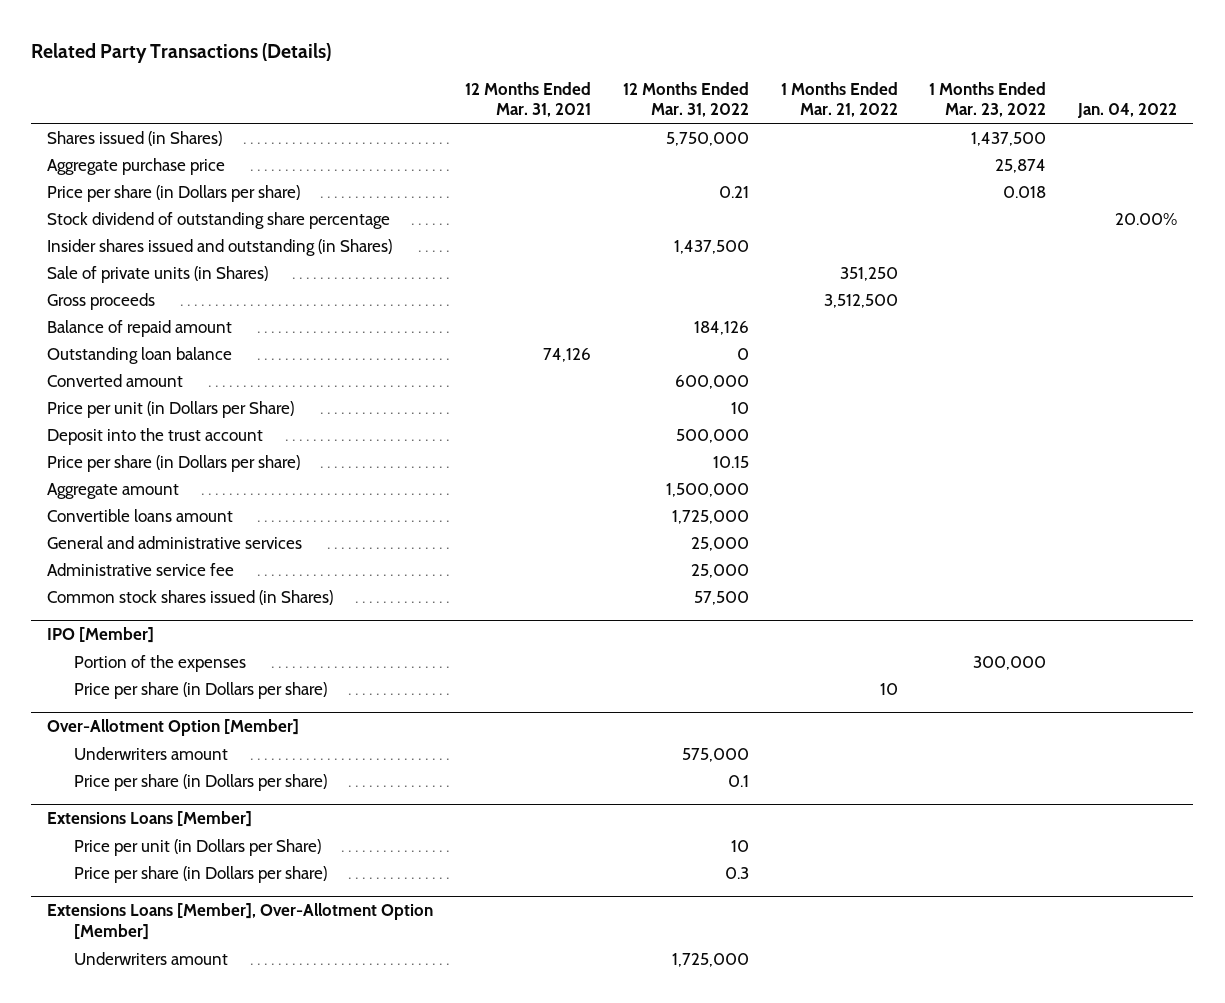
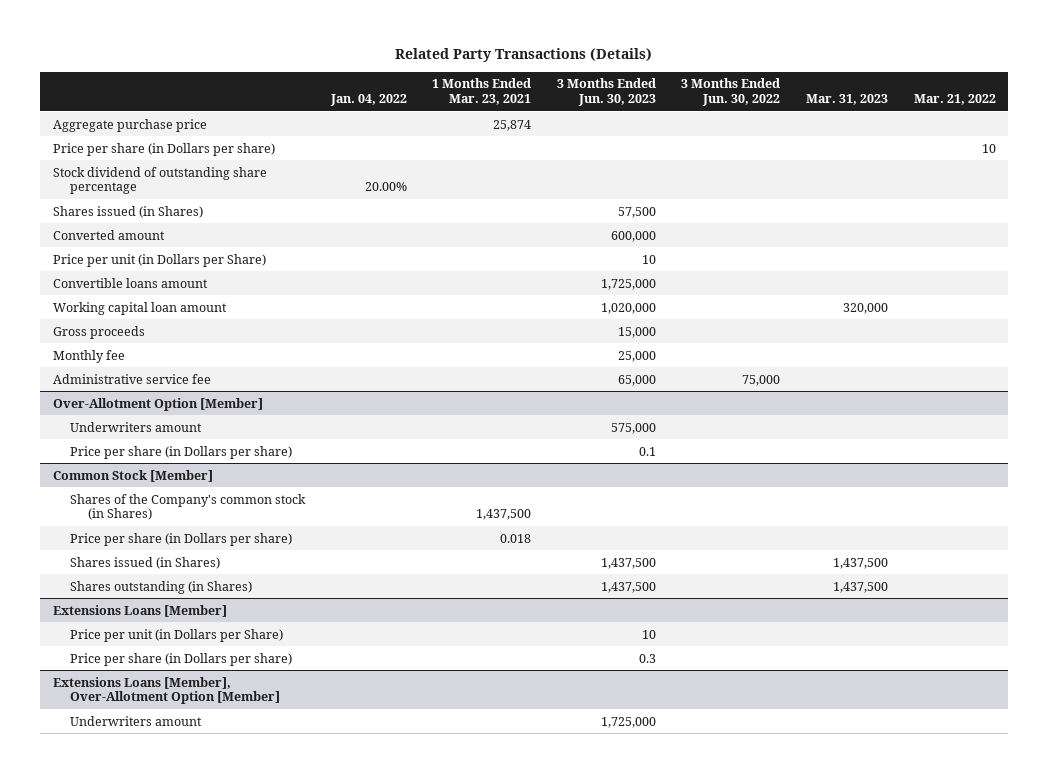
[465,81,592,118] 12 Months Ended Mar. 31, 2021 -> none
[622,81,749,118] 12 Months Ended Mar. 31, 2022 -> none
[780,81,898,118] 1 Months Ended Mar. 21, 2022 -> none
[929,81,1047,118] 1 Months Ended Mar. 23, 2022 -> none
none -> [432,78,532,106] 1 Months Ended Mar. 23, 2021
none -> [556,78,656,107] 3 Months Ended Jun. 30, 2023
none -> [681,78,781,107] 3 Months Ended Jun. 30, 2022
none -> [805,94,888,106] Mar. 31, 2023
none -> [913,94,996,106] Mar. 21, 2022
[47,238,393,256] Insider shares issued and outstanding (in Shares) -> none
[47,265,269,283] Sale of private units (in Shares) -> none
[47,319,233,337] Balance of repaid amount -> none
[47,346,233,364] Outstanding loan balance -> none
[47,130,223,146] Shares issued (in Shares) -> [53,205,204,218] Shares issued (in Shares)
[47,427,264,445] Deposit into the trust account -> none
[47,454,301,472] Price per share (in Dollars per share) -> none
[47,482,180,499] Aggregate amount -> none
[47,535,303,549] General and administrative services -> none
none -> [53,301,228,315] Working capital loan amount
[47,292,156,310] Gross proceeds -> [53,325,146,339] Gross proceeds
none -> [53,349,126,363] Monthly fee
[47,589,334,605] Common stock shares issued (in Shares) -> none
[47,627,155,644] IPO [Member] -> none
[73,654,246,672] Portion of the expenses -> none
[73,681,327,699] Price per share (in Dollars per share) -> none
none -> [53,469,214,482] Common Stock [Member]
none -> [70,493,307,521] Shares of the Company's common stock (in Shares)
none -> [70,532,293,546] Price per share (in Dollars per share)
none -> [70,556,221,569] Shares issued (in Shares)
none -> [70,580,253,594] Shares outstanding (in Shares)

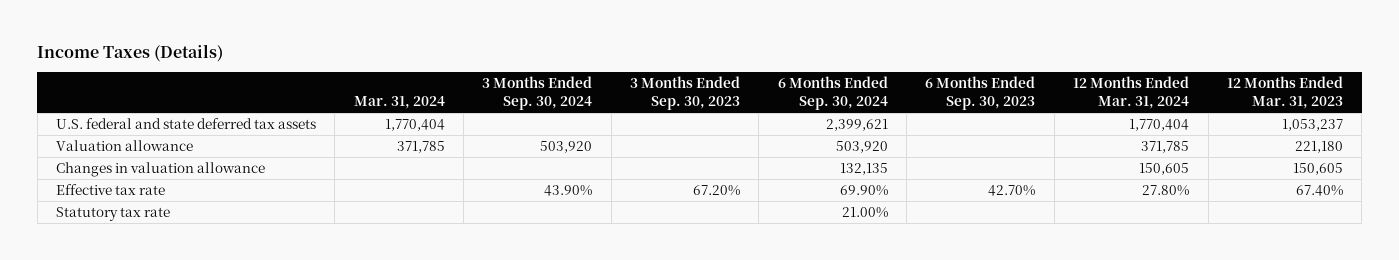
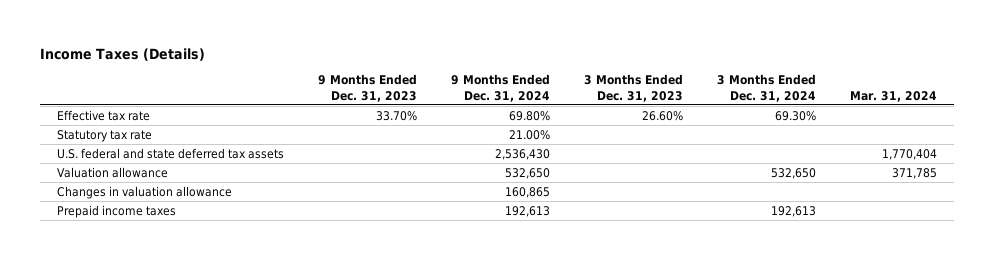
[482,76,593,110] 3 Months Ended Sep. 30, 2024 -> none
[630,76,741,110] 3 Months Ended Sep. 30, 2023 -> none
[777,76,888,110] 6 Months Ended Sep. 30, 2024 -> none
[925,76,1036,110] 6 Months Ended Sep. 30, 2023 -> none
[1073,76,1190,109] 12 Months Ended Mar. 31, 2024 -> none
[1226,76,1343,109] 12 Months Ended Mar. 31, 2023 -> none
none -> [317,74,417,102] 9 Months Ended Dec. 31, 2023
none -> [450,74,550,102] 9 Months Ended Dec. 31, 2024
none -> [583,74,683,102] 3 Months Ended Dec. 31, 2023
none -> [716,74,816,102] 3 Months Ended Dec. 31, 2024
[55,184,165,196] Effective tax rate -> [56,109,150,121] Effective tax rate
[55,207,170,222] Statutory tax rate -> [56,129,152,142] Statutory tax rate
none -> [56,204,176,218] Prepaid income taxes

